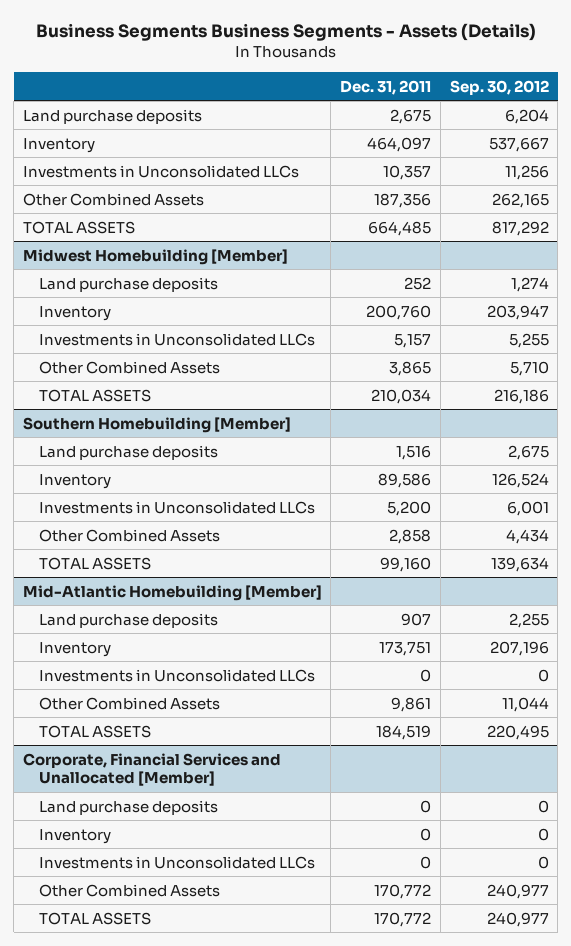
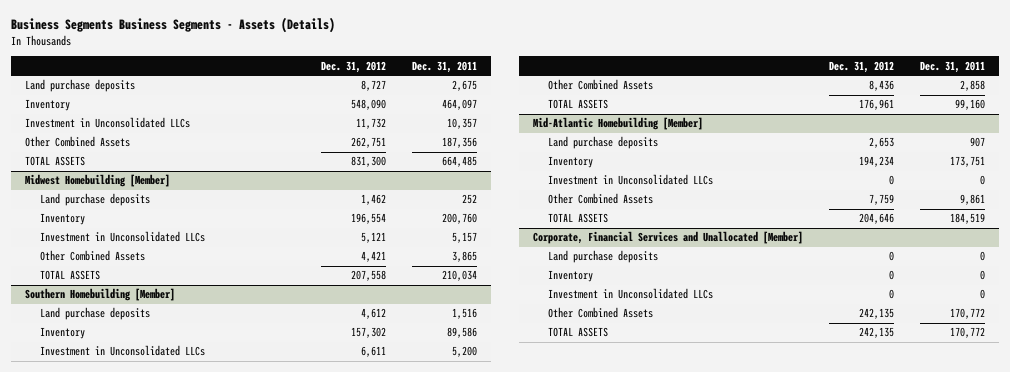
[449,79,549,95] Sep. 30, 2012 -> none
none -> [320,60,386,73] Dec. 31, 2012
[22,164,299,178] Investments in Unconsolidated LLCs -> [24,117,190,129] Investment in Unconsolidated LLCs
[38,332,315,346] Investments in Unconsolidated LLCs -> [40,231,206,243] Investment in Unconsolidated LLCs
[38,500,315,514] Investments in Unconsolidated LLCs -> [40,345,206,357] Investment in Unconsolidated LLCs
[38,668,315,682] Investments in Unconsolidated LLCs -> [548,174,714,186] Investment in Unconsolidated LLCs
[38,855,315,869] Investments in Unconsolidated LLCs -> [548,288,714,300] Investment in Unconsolidated LLCs

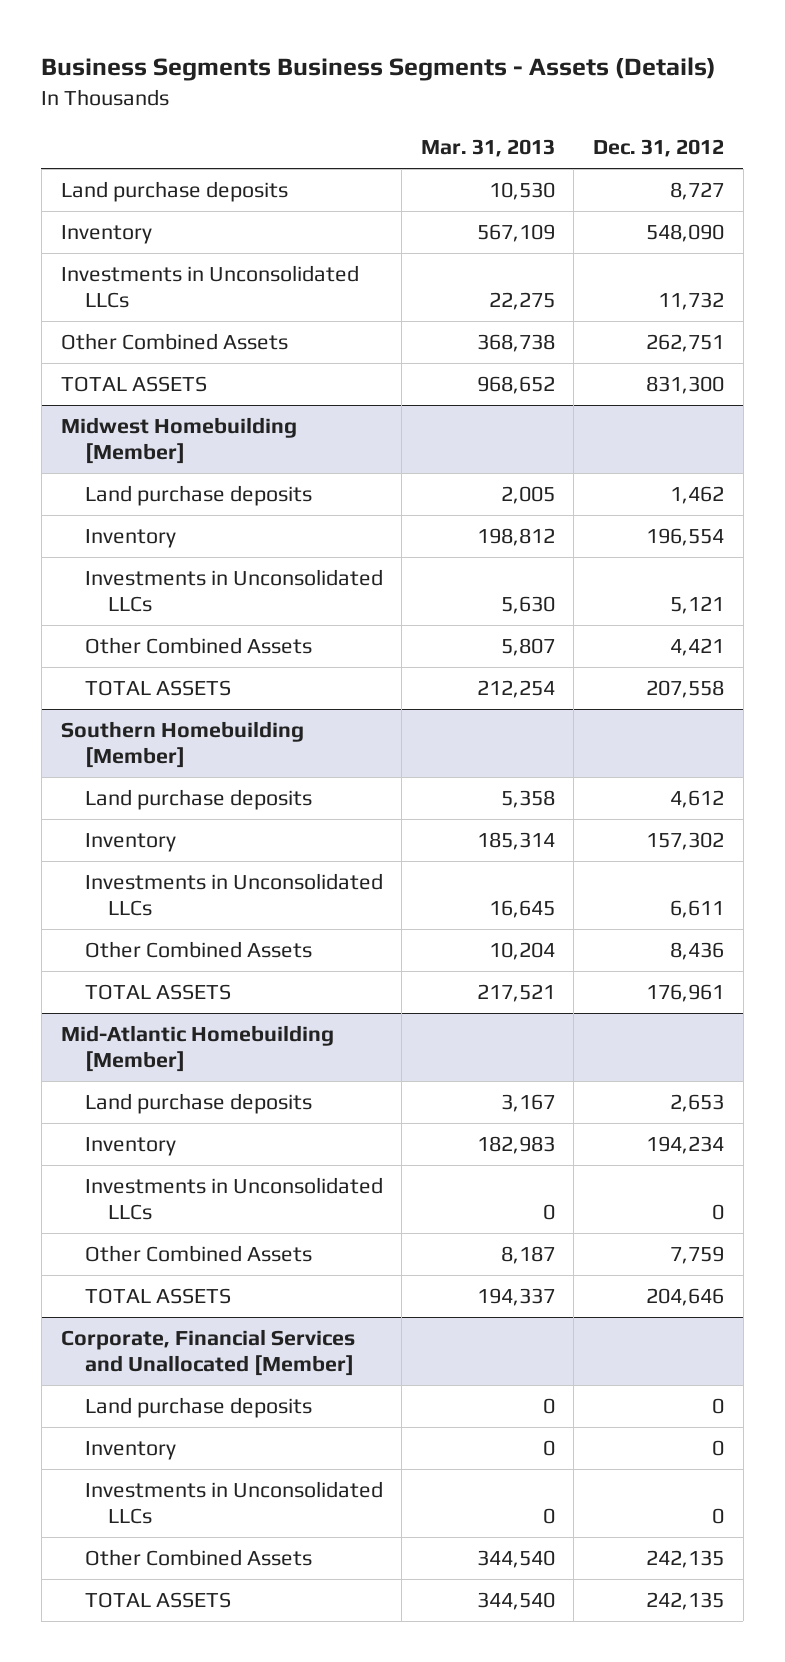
[412,60,478,73] Dec. 31, 2011 -> none
none -> [420,139,555,158] Mar. 31, 2013
[24,117,190,129] Investment in Unconsolidated LLCs -> [60,265,359,309] Investments in Unconsolidated LLCs
[40,231,206,243] Investment in Unconsolidated LLCs -> [84,569,383,613] Investments in Unconsolidated LLCs
[40,345,206,357] Investment in Unconsolidated LLCs -> [84,873,383,917] Investments in Unconsolidated LLCs
[548,174,714,186] Investment in Unconsolidated LLCs -> [84,1177,383,1221] Investments in Unconsolidated LLCs
[548,288,714,300] Investment in Unconsolidated LLCs -> [84,1481,383,1525] Investments in Unconsolidated LLCs

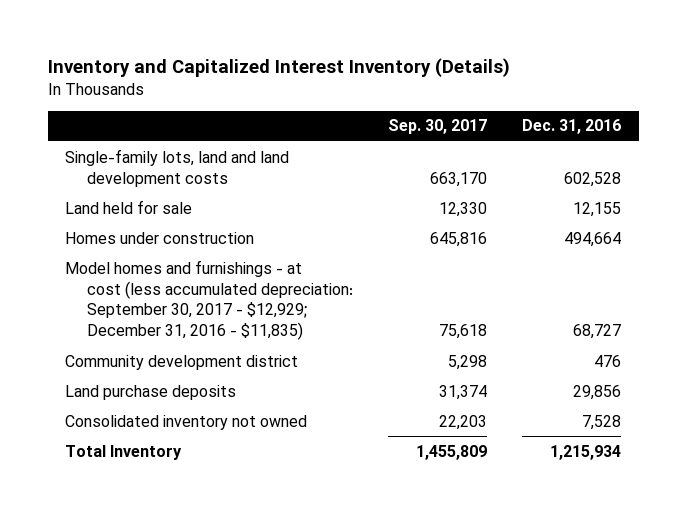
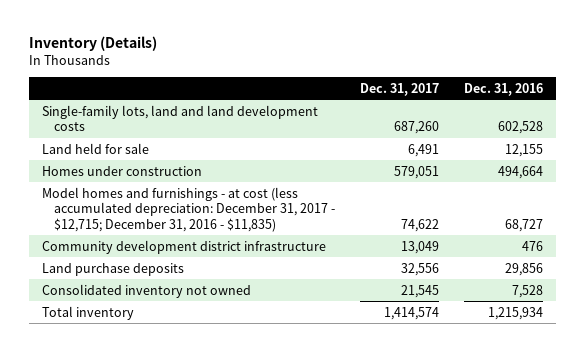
[47,57,510,77] Inventory and Capitalized Interest Inventory (Details) -> [28,36,157,52] Inventory (Details)
[388,119,488,135] Sep. 30, 2017 -> none
none -> [359,82,439,96] Dec. 31, 2017
[65,259,354,341] Model homes and furnishings - at cost (less accumulated depreciation: September 30, 2017 - $12,929; December 31, 2016 - $11,835) -> [41,186,335,232] Model homes and furnishings - at cost (less accumulated depreciation: December 31, 2017 - $12,715; December 31, 2016 - $11,835)
[65,354,299,370] Community development district -> [41,239,326,254] Community development district infrastructure
[65,444,183,460] Total Inventory -> [41,305,134,320] Total inventory

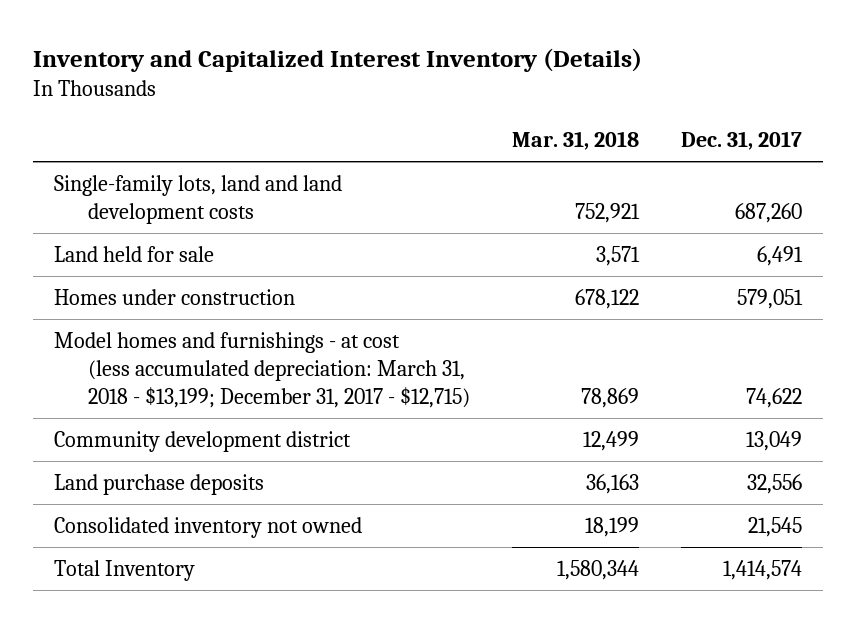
[28,36,157,52] Inventory (Details) -> [33,48,643,73] Inventory and Capitalized Interest Inventory (Details)
[464,82,544,96] Dec. 31, 2016 -> none
none -> [512,131,640,151] Mar. 31, 2018
[41,186,335,232] Model homes and furnishings - at cost (less accumulated depreciation: December 31, 2017 - $12,715; December 31, 2016 - $11,835) -> [54,331,471,408] Model homes and furnishings - at cost (less accumulated depreciation: March 31, 2018 - $13,199; December 31, 2017 - $12,715)
[41,239,326,254] Community development district infrastructure -> [54,430,352,452] Community development district
[41,305,134,320] Total inventory -> [54,559,196,581] Total Inventory

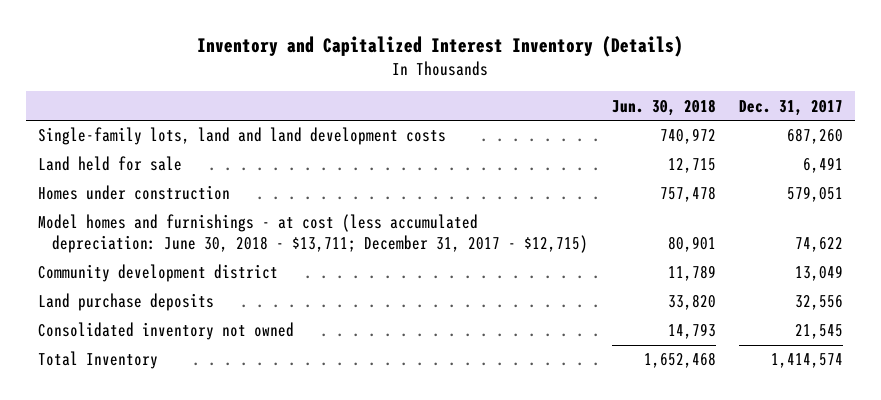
[512,131,640,151] Mar. 31, 2018 -> none
none -> [611,98,716,116] Jun. 30, 2018
[54,331,471,408] Model homes and furnishings - at cost (less accumulated depreciation: March 31, 2018 - $13,199; December 31, 2017 - $12,715) -> [37,214,589,254] Model homes and furnishings - at cost (less accumulated depreciation: June 30, 2018 - $13,711; December 31, 2017 - $12,715)

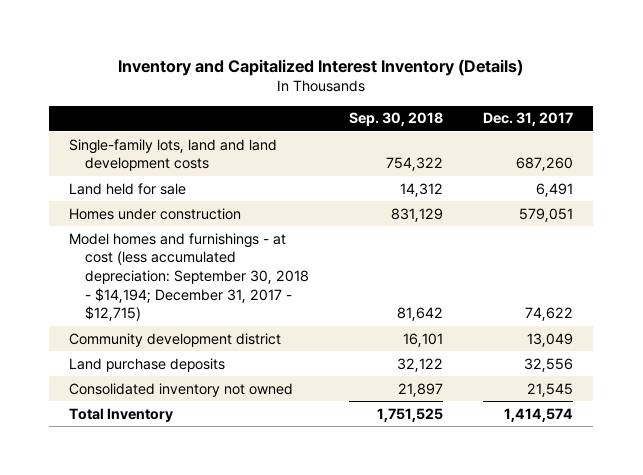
[611,98,716,116] Jun. 30, 2018 -> none
none -> [349,112,444,127] Sep. 30, 2018
[37,214,589,254] Model homes and furnishings - at cost (less accumulated depreciation: June 30, 2018 - $13,711; December 31, 2017 - $12,715) -> [69,232,310,322] Model homes and furnishings - at cost (less accumulated depreciation: September 30, 2018 - $14,194; December 31, 2017 - $12,715)

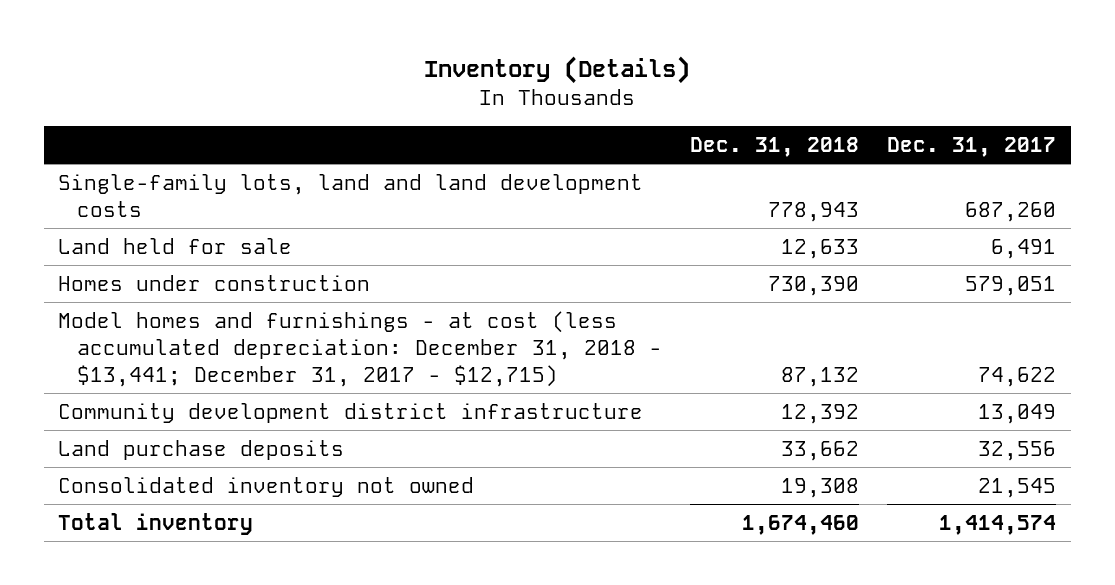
[118,58,524,76] Inventory and Capitalized Interest Inventory (Details) -> [424,56,691,85] Inventory (Details)
[349,112,444,127] Sep. 30, 2018 -> none
none -> [690,137,860,158] Dec. 31, 2018
[69,232,310,322] Model homes and furnishings - at cost (less accumulated depreciation: September 30, 2018 - $14,194; December 31, 2017 - $12,715) -> [58,310,663,387] Model homes and furnishings - at cost (less accumulated depreciation: December 31, 2018 - $13,441; December 31, 2017 - $12,715)
[69,332,282,347] Community development district -> [58,402,644,423] Community development district infrastructure
[69,407,174,422] Total Inventory -> [58,512,254,535] Total inventory

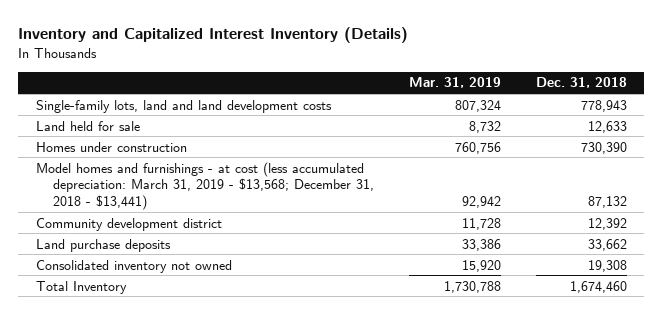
[424,56,691,85] Inventory (Details) -> [17,27,408,44] Inventory and Capitalized Interest Inventory (Details)
[887,137,1057,158] Dec. 31, 2017 -> none
none -> [408,77,501,89] Mar. 31, 2019
[58,310,663,387] Model homes and furnishings - at cost (less accumulated depreciation: December 31, 2018 - $13,441; December 31, 2017 - $12,715) -> [35,161,374,211] Model homes and furnishings - at cost (less accumulated depreciation: March 31, 2019 - $13,568; December 31, 2018 - $13,441)
[58,402,644,423] Community development district infrastructure -> [35,217,222,231] Community development district
[58,512,254,535] Total inventory -> [35,280,127,294] Total Inventory

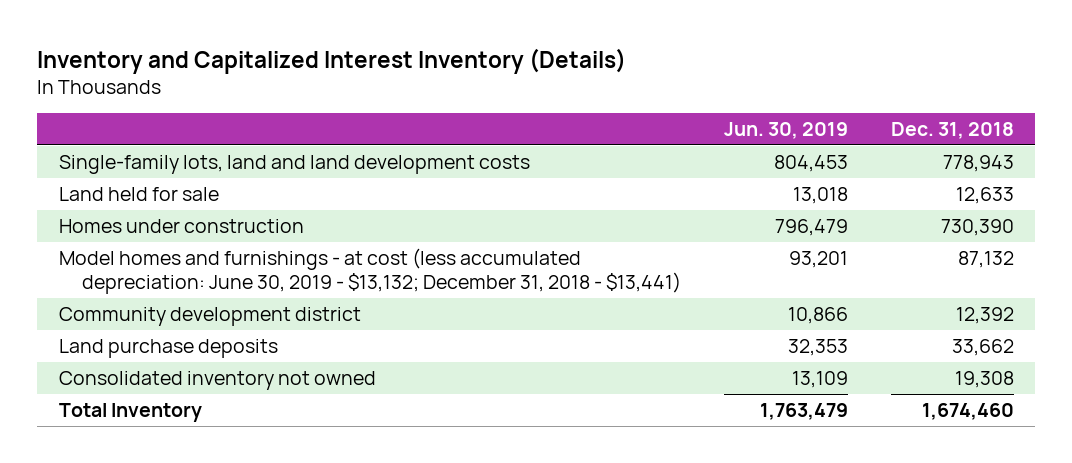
[408,77,501,89] Mar. 31, 2019 -> none
none -> [723,122,848,140] Jun. 30, 2019
[35,161,374,211] Model homes and furnishings - at cost (less accumulated depreciation: March 31, 2019 - $13,568; December 31, 2018 - $13,441) -> [58,247,681,294] Model homes and furnishings - at cost (less accumulated depreciation: June 30, 2019 - $13,132; December 31, 2018 - $13,441)

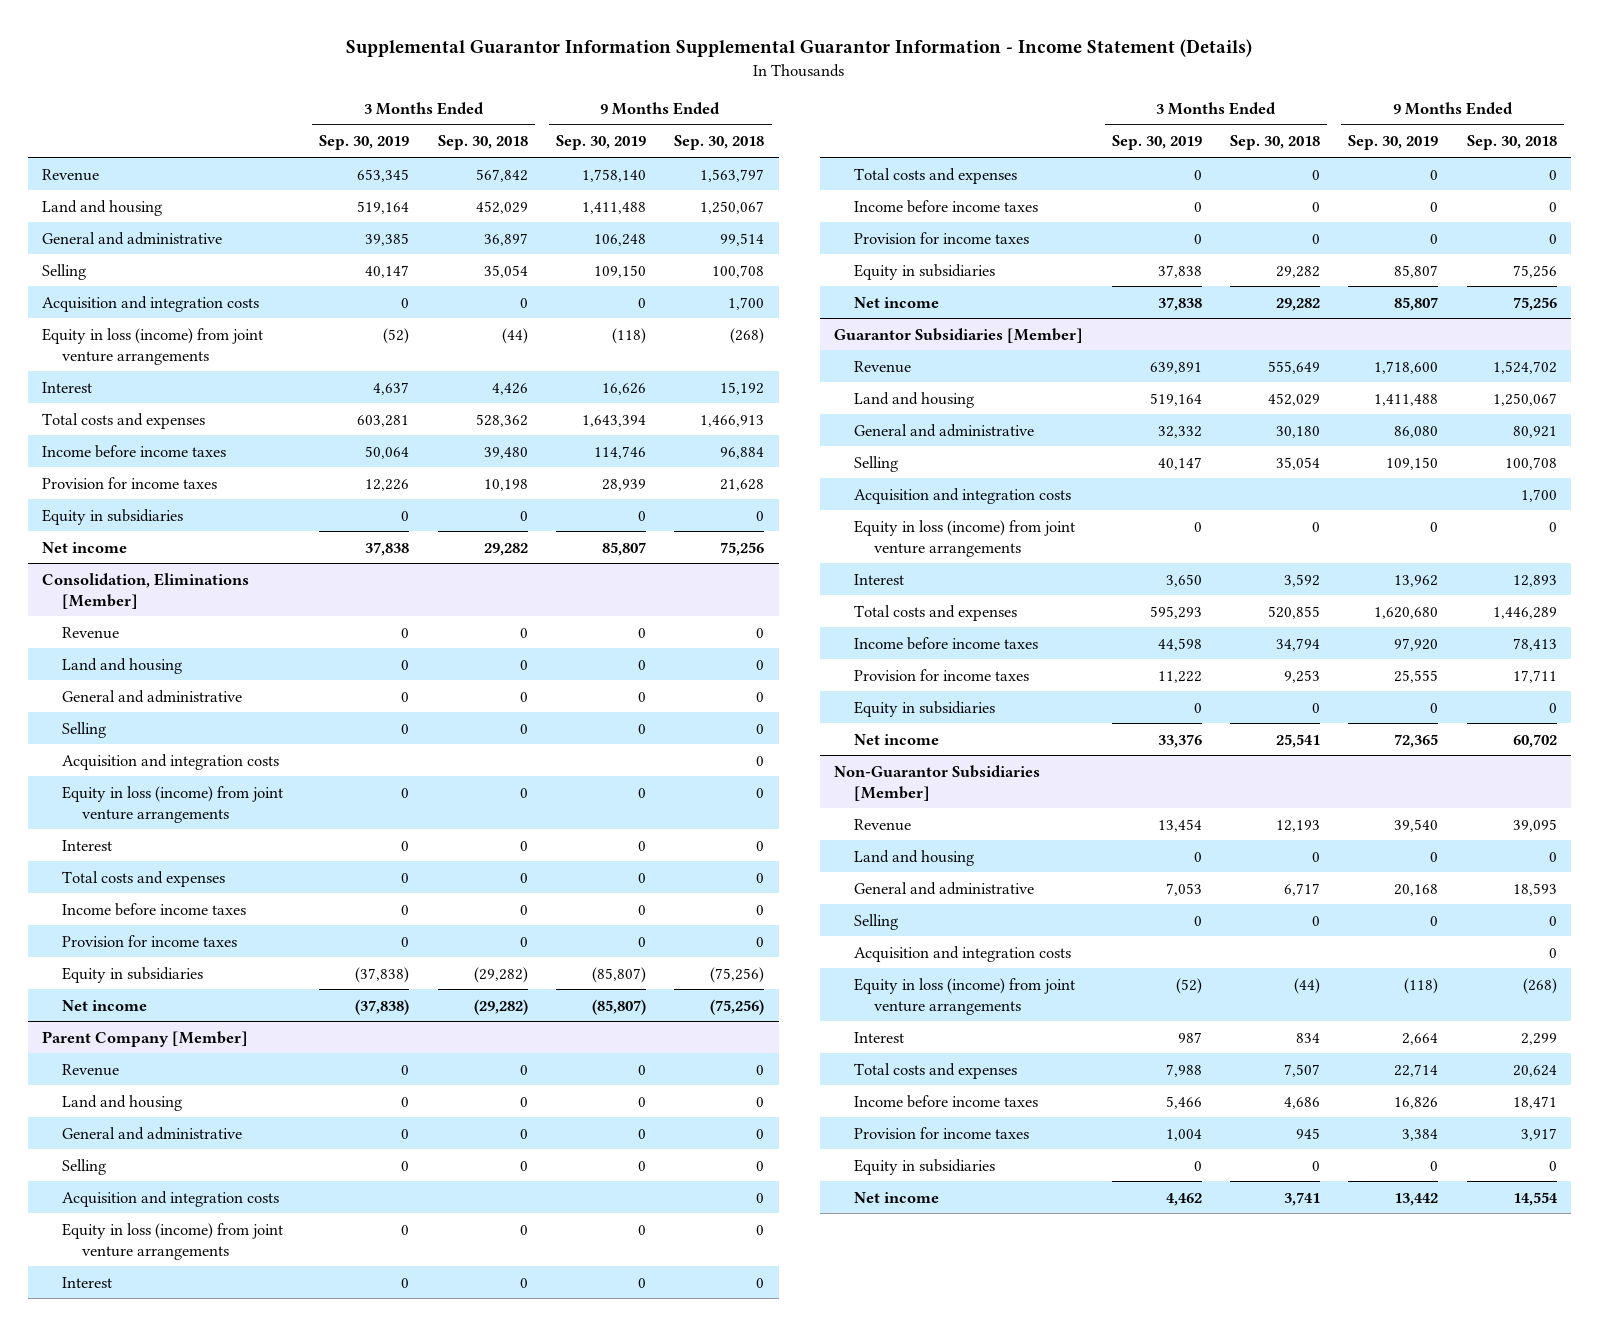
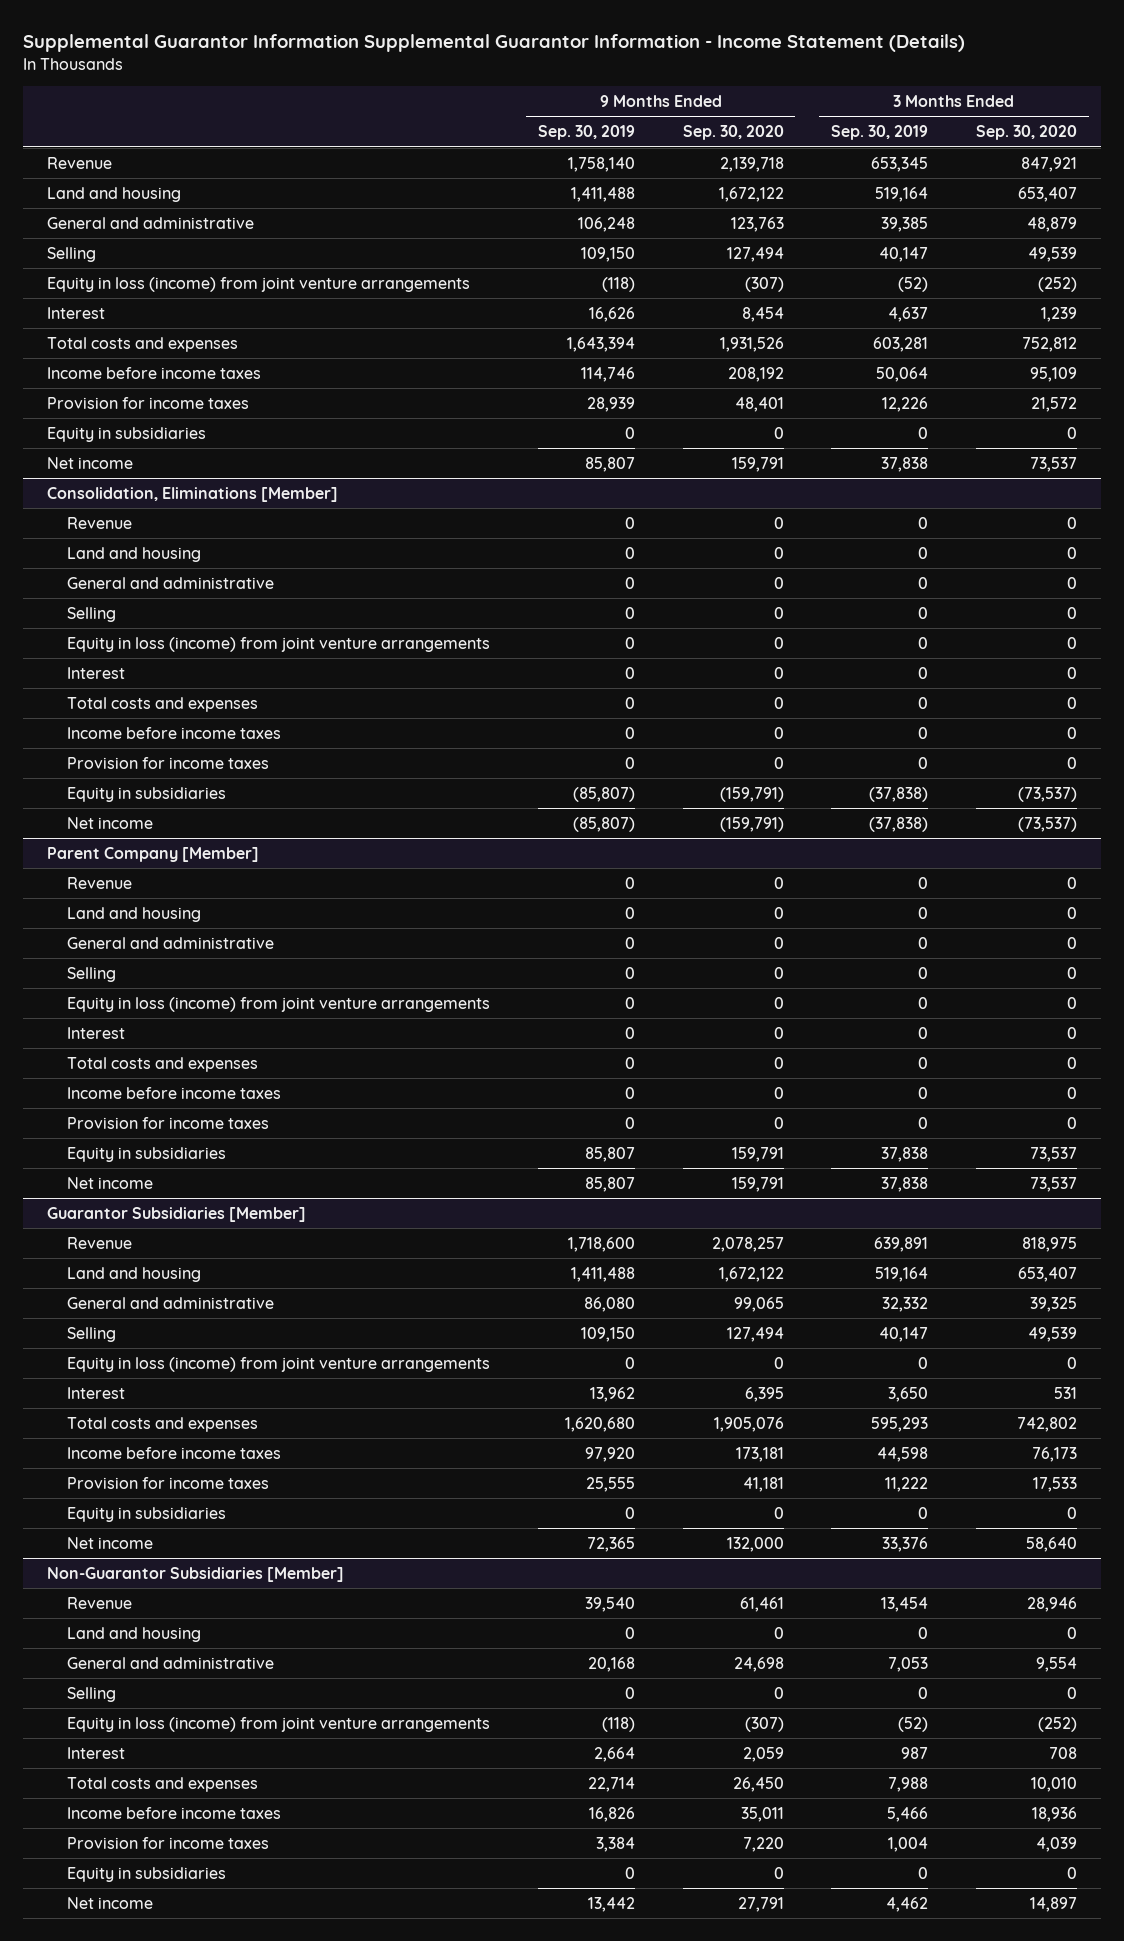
[437,135,528,151] Sep. 30, 2018 -> none
[674,135,765,151] Sep. 30, 2018 -> none
none -> [682,125,784,141] Sep. 30, 2020
none -> [976,125,1078,141] Sep. 30, 2020
[41,295,259,312] Acquisition and integration costs -> none
[61,753,279,770] Acquisition and integration costs -> none
[61,1190,279,1207] Acquisition and integration costs -> none
[854,487,1072,504] Acquisition and integration costs -> none
[854,945,1072,962] Acquisition and integration costs -> none

